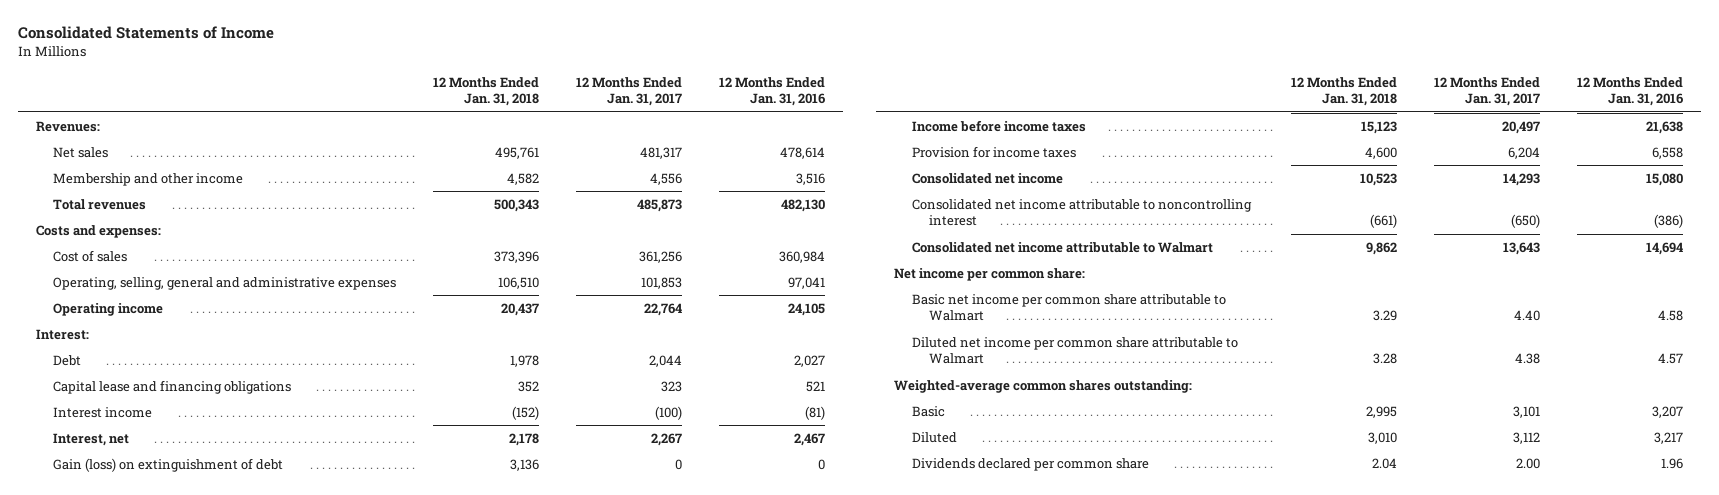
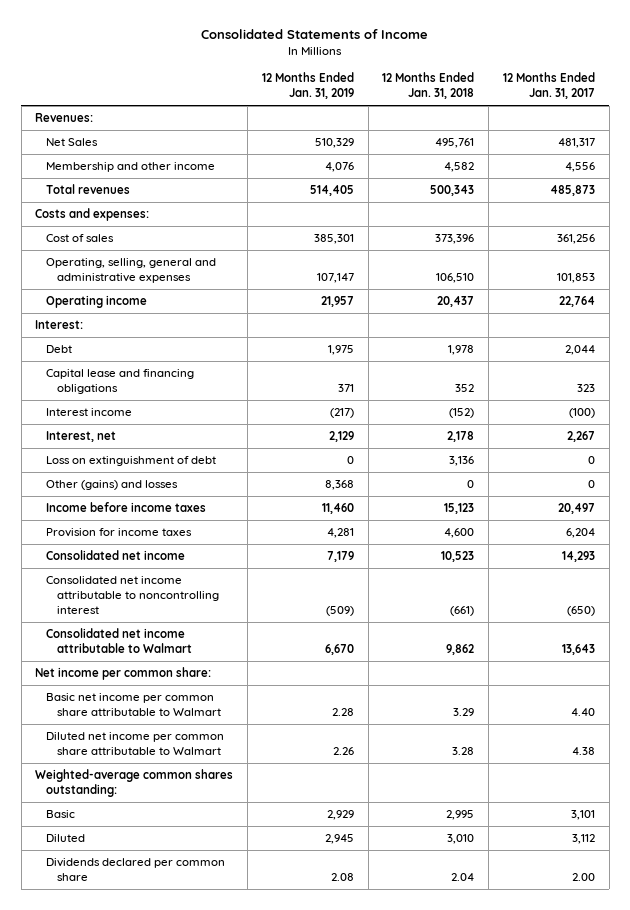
[718,76,825,107] 12 Months Ended Jan. 31, 2016 -> none
none -> [261,72,354,100] 12 Months Ended Jan. 31, 2019
[53,146,109,158] Net sales -> [46,138,99,147] Net Sales
[53,457,284,472] Gain (loss) on extinguishment of debt -> [46,456,217,467] Loss on extinguishment of debt
none -> [46,480,179,491] Other (gains) and losses

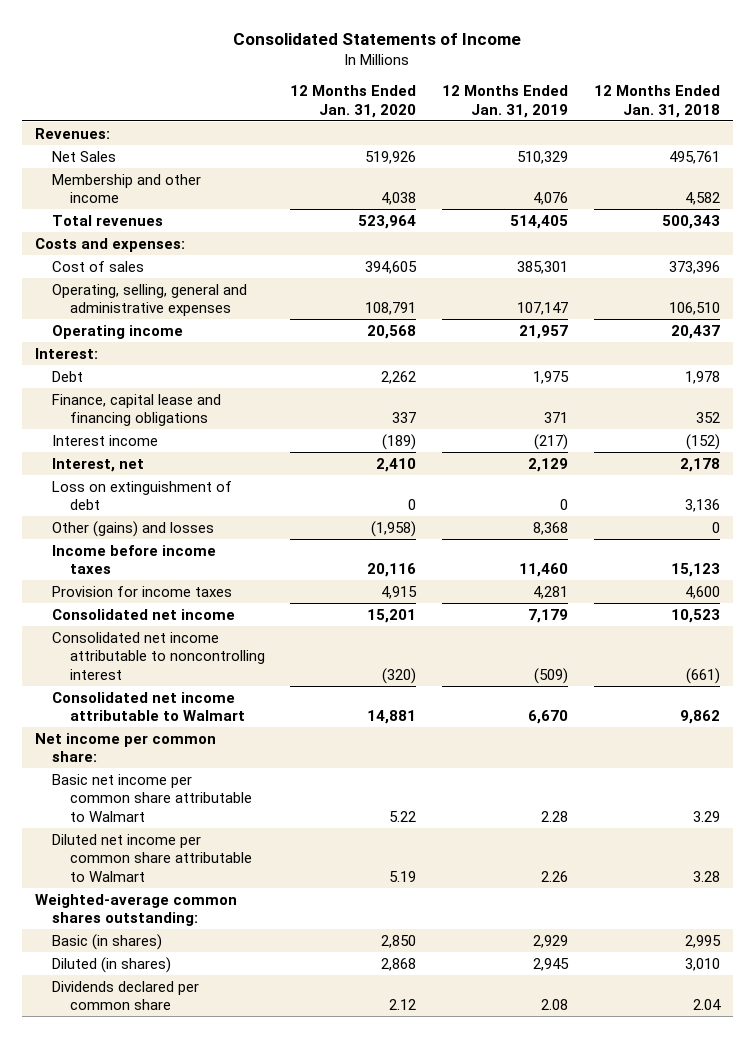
[502,72,595,100] 12 Months Ended Jan. 31, 2017 -> none
none -> [290,85,417,118] 12 Months Ended Jan. 31, 2020
[46,369,195,394] Capital lease and financing obligations -> [52,393,222,427] Finance, capital lease and financing obligations
[46,810,76,819] Basic -> [52,933,163,950] Basic (in shares)
[46,834,86,843] Diluted -> [52,956,172,973] Diluted (in shares)

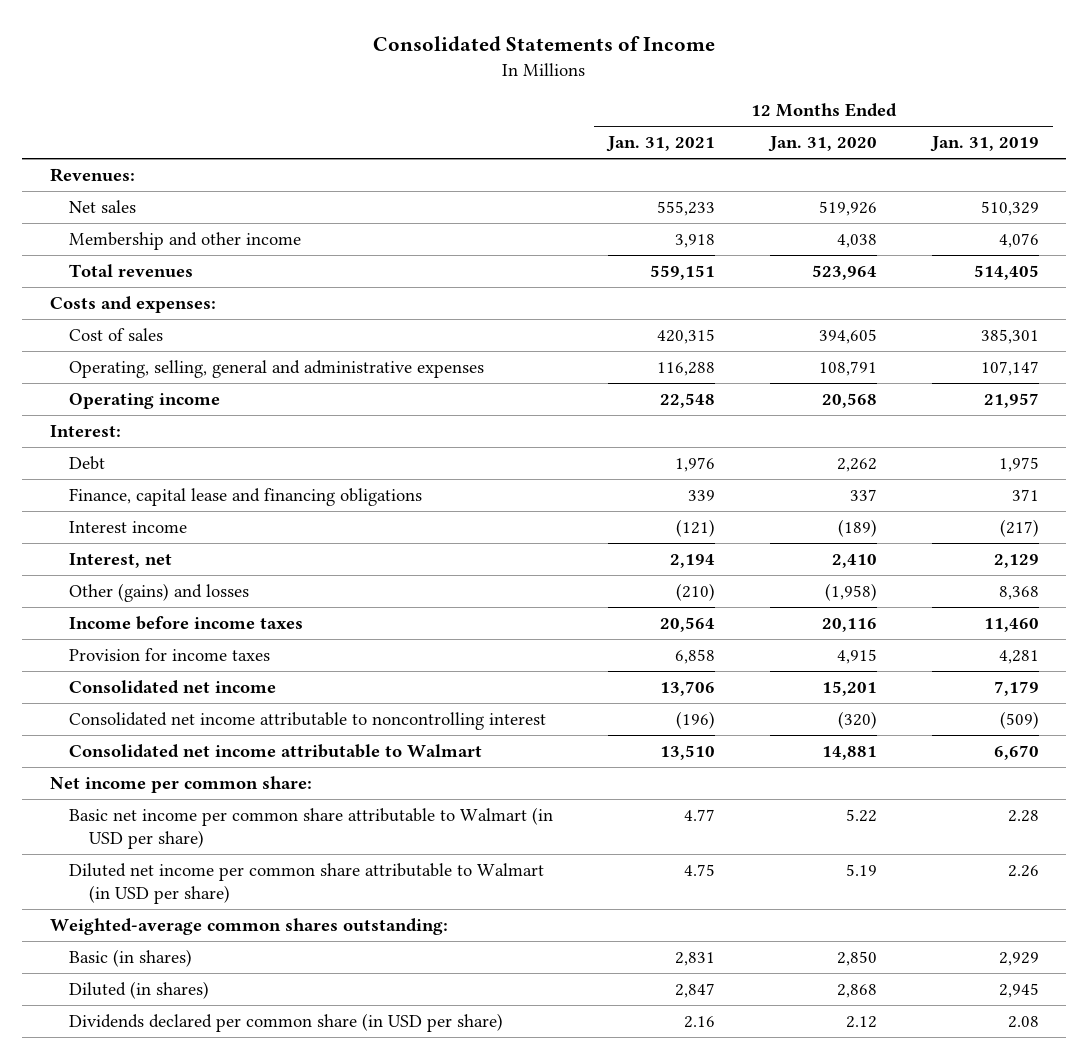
[594,85,721,118] 12 Months Ended Jan. 31, 2018 -> none
none -> [606,136,716,153] Jan. 31, 2021
[52,150,117,162] Net Sales -> [69,200,137,214] Net sales
[52,480,233,511] Loss on extinguishment of debt -> none
[52,773,252,822] Basic net income per common share attributable to Walmart -> [69,807,554,850] Basic net income per common share attributable to Walmart (in USD per share)
[52,833,252,882] Diluted net income per common share attributable to Walmart -> [69,863,545,905] Diluted net income per common share attributable to Walmart (in USD per share)
[52,980,200,1011] Dividends declared per common share -> [69,1013,504,1033] Dividends declared per common share (in USD per share)

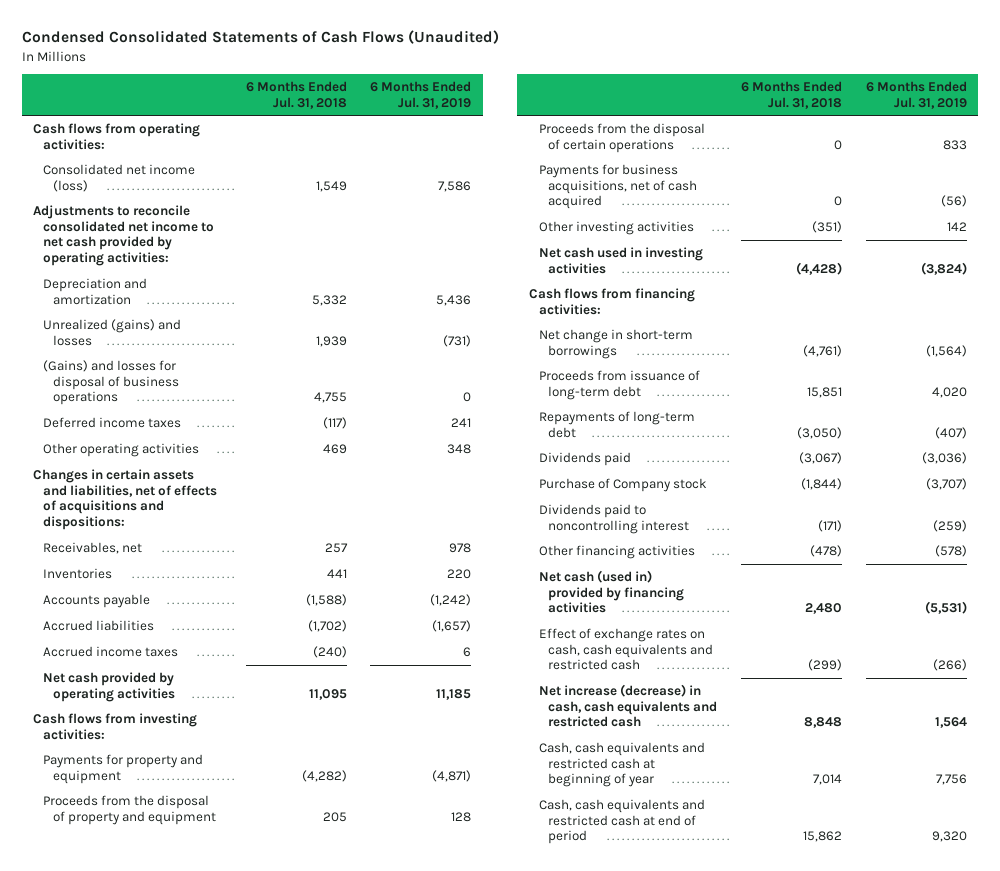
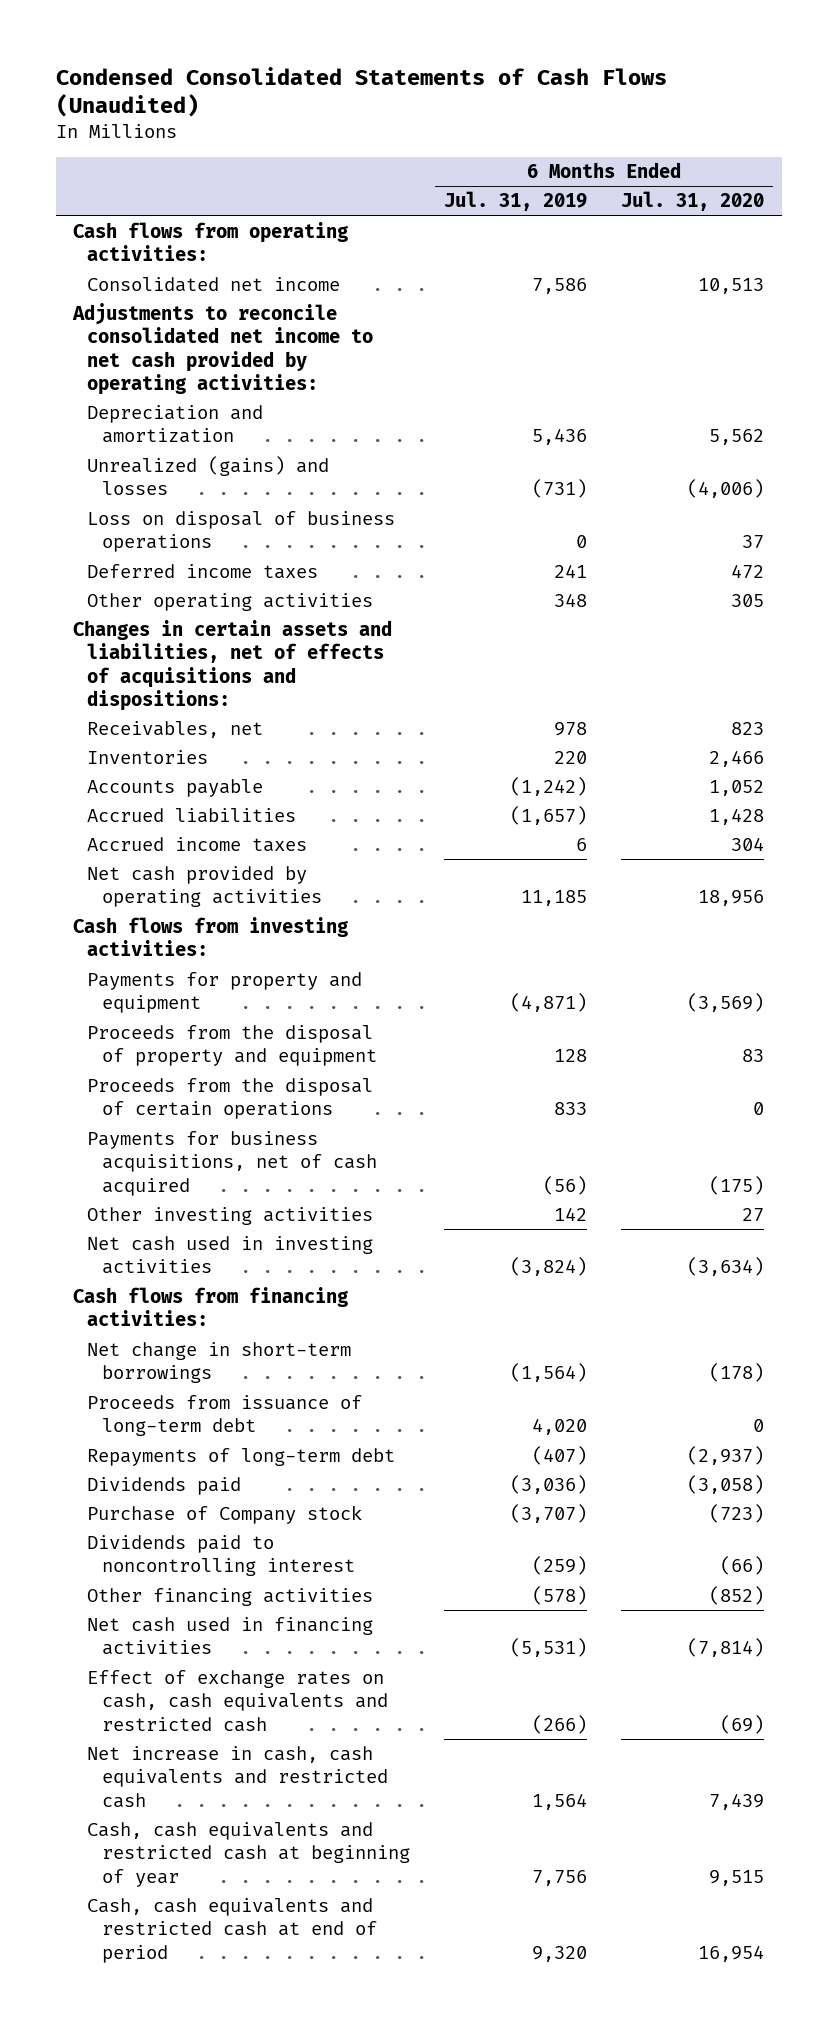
[245,81,347,109] 6 Months Ended Jul. 31, 2018 -> none
none -> [621,191,765,212] Jul. 31, 2020
[43,164,196,192] Consolidated net income (loss) -> [87,277,341,293] Consolidated net income
[43,360,180,406] (Gains) and losses for disposal of business operations -> [87,511,396,553] Loss on disposal of business operations
[538,570,685,614] Net cash (used in) provided by financing activities -> [87,1617,374,1656] Net cash used in financing activities
[538,684,718,728] Net increase (decrease) in cash, cash equivalents and restricted cash -> [87,1746,388,1808] Net increase in cash, cash equivalents and restricted cash

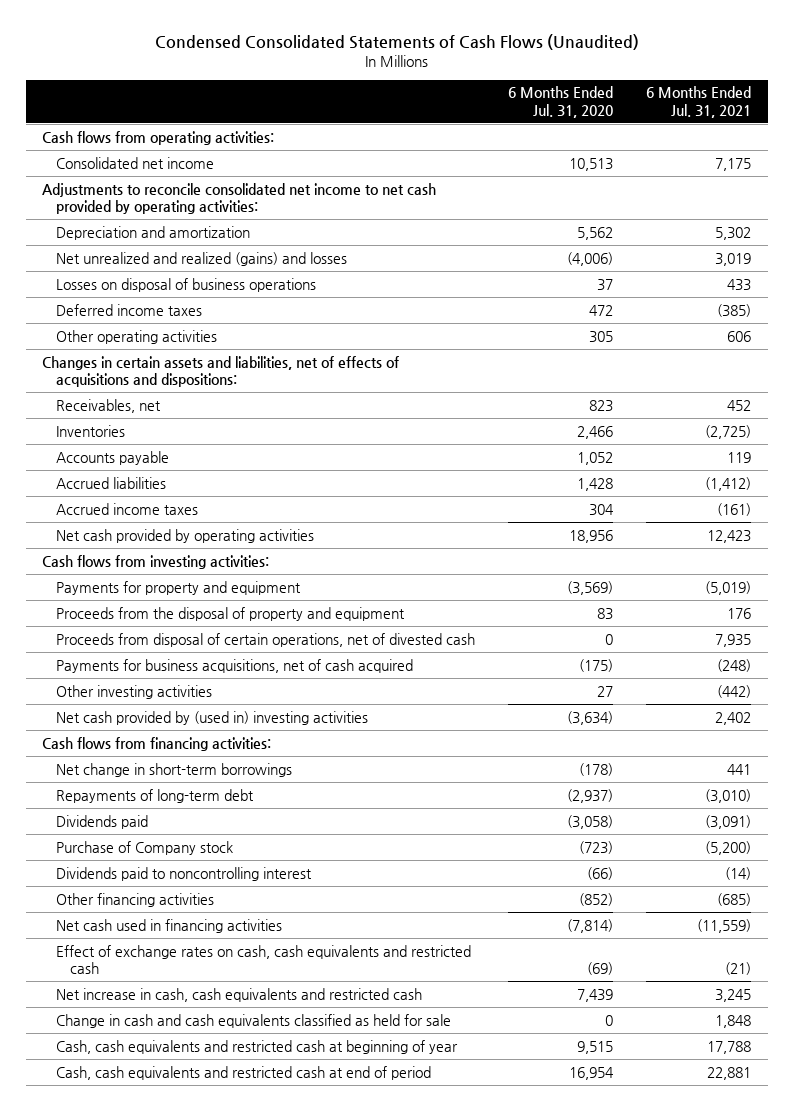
[444,191,588,212] Jul. 31, 2019 -> none
none -> [646,86,752,118] 6 Months Ended Jul. 31, 2021
[87,456,330,496] Unrealized (gains) and losses -> [55,251,347,266] Net unrealized and realized (gains) and losses
[87,511,396,553] Loss on disposal of business operations -> [55,277,316,292] Losses on disposal of business operations
[87,1078,374,1120] Proceeds from the disposal of certain operations -> [55,632,475,647] Proceeds from disposal of certain operations, net of divested cash
[87,1236,374,1275] Net cash used in investing activities -> [55,710,368,725] Net cash provided by (used in) investing activities
[87,1395,363,1437] Proceeds from issuance of long-term debt -> none
none -> [55,1013,451,1028] Change in cash and cash equivalents classified as held for sale

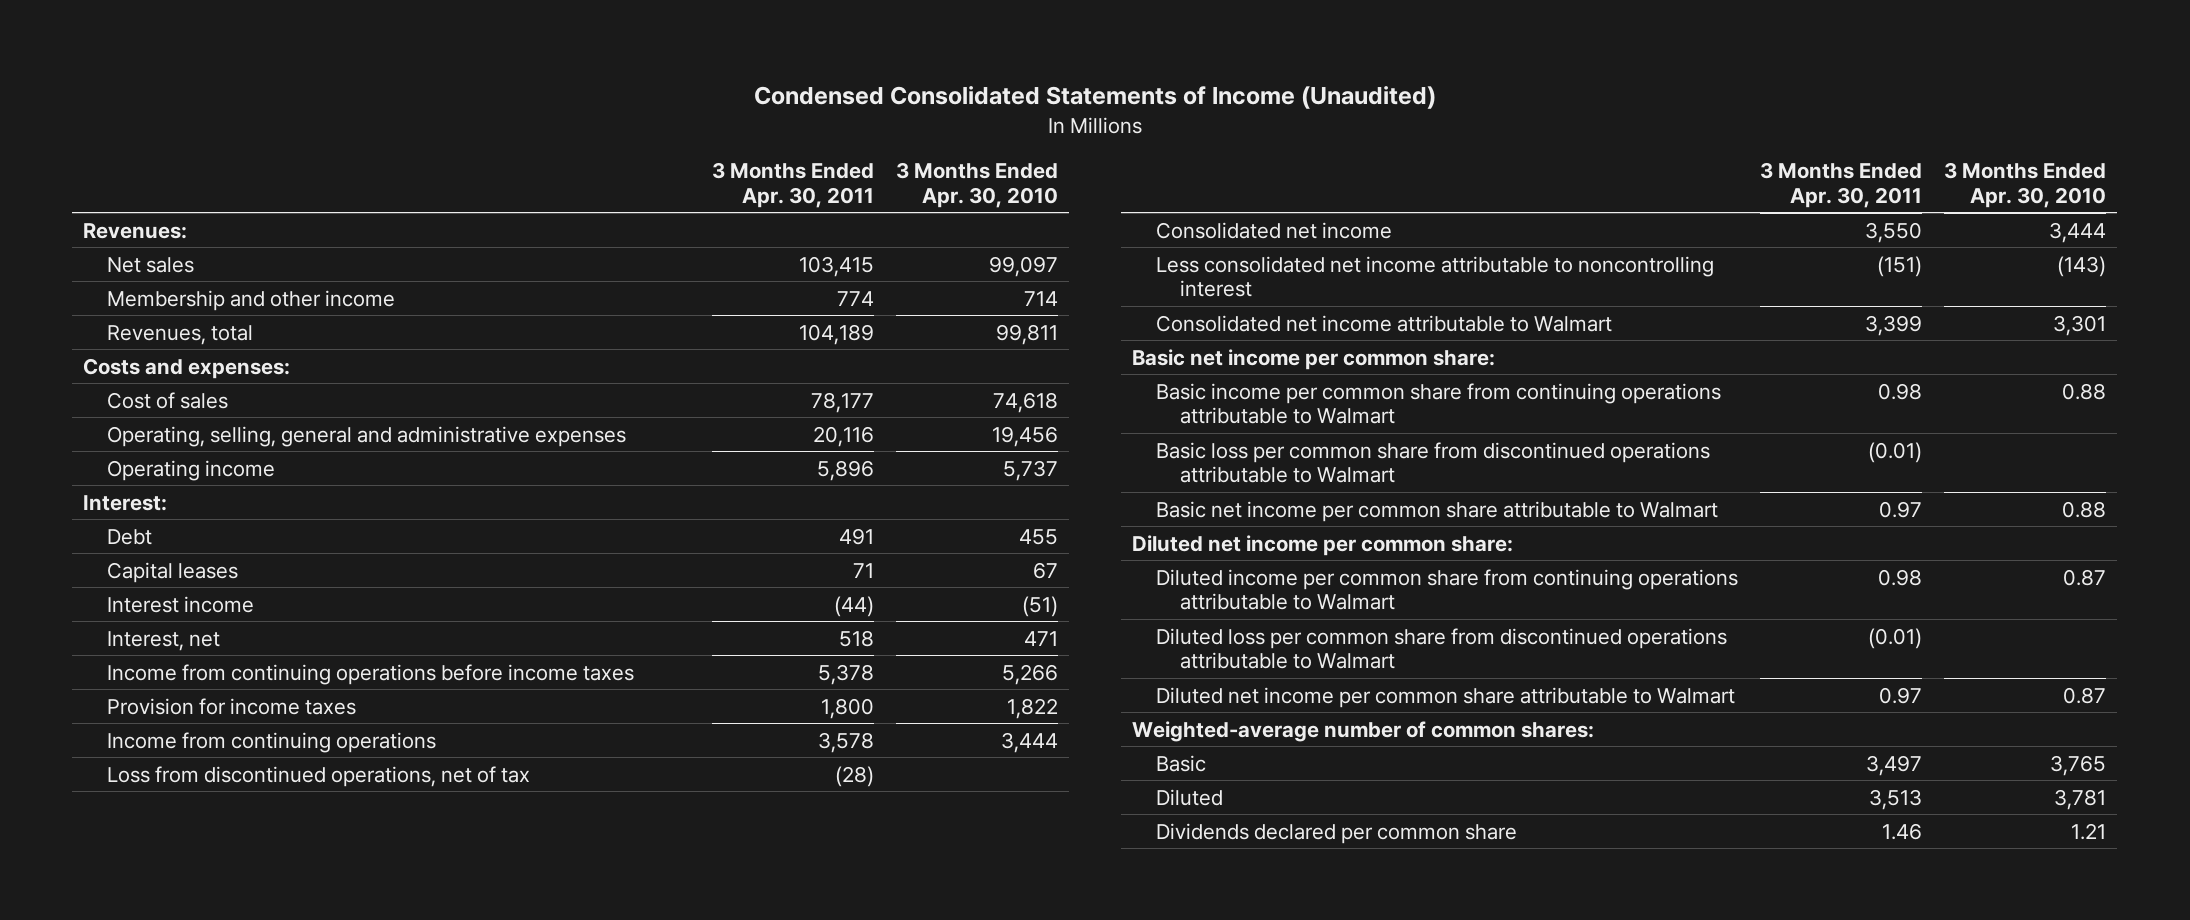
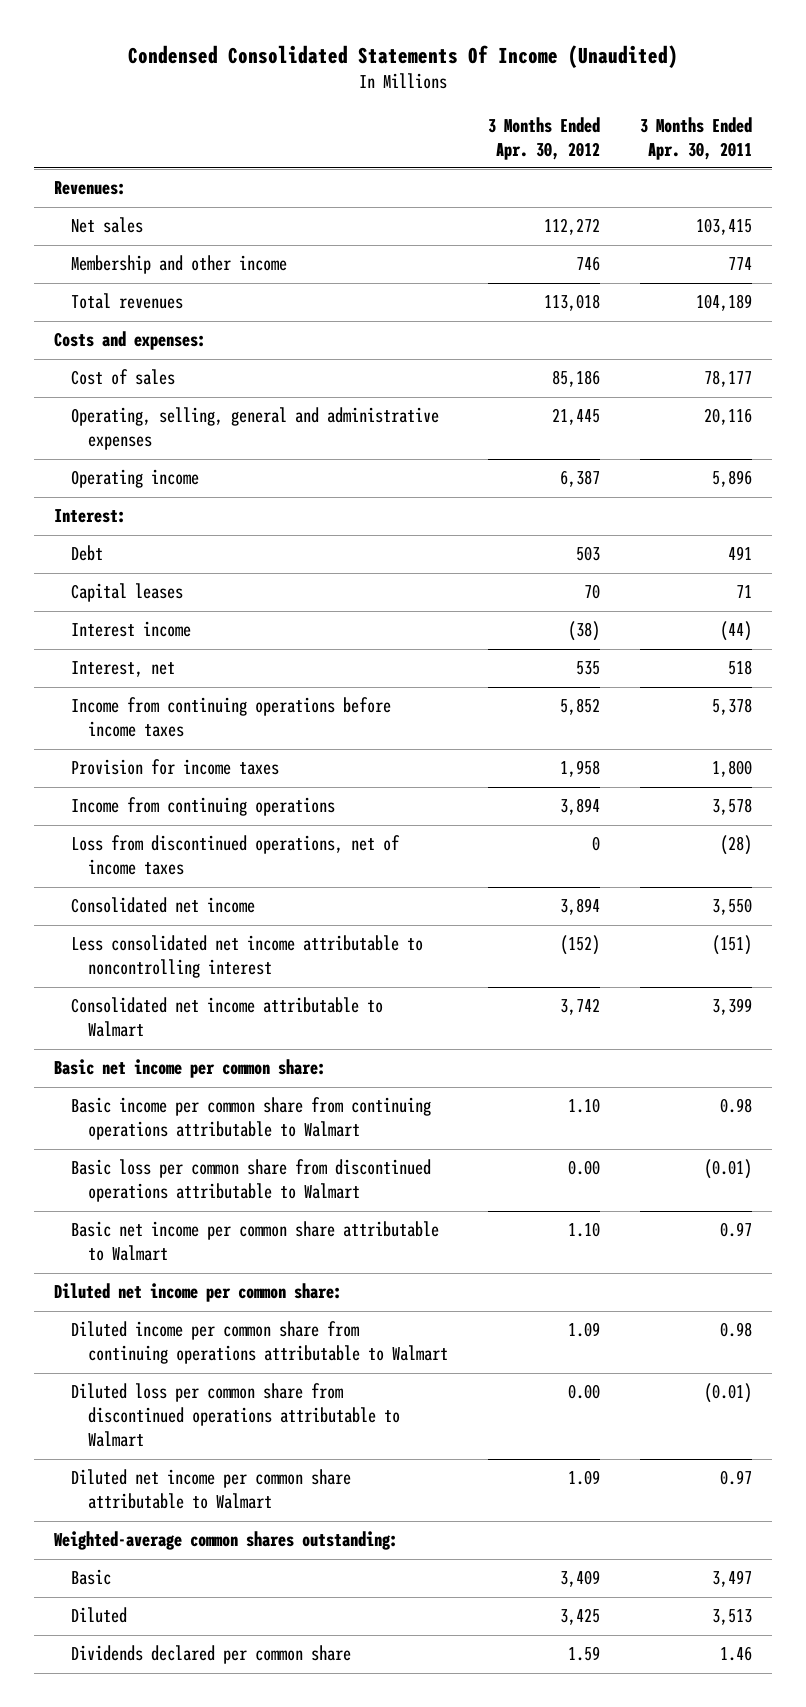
[753,86,1436,110] Condensed Consolidated Statements of Income (Unaudited) -> [127,44,678,68] Condensed Consolidated Statements Of Income (Unaudited)
[895,161,1058,208] 3 Months Ended Apr. 30, 2010 -> none
none -> [488,116,601,160] 3 Months Ended Apr. 30, 2012
[107,324,254,345] Revenues, total -> [70,293,183,310] Total revenues
[107,765,531,787] Loss from discontinued operations, net of tax -> [70,835,400,876] Loss from discontinued operations, net of income taxes
[1131,720,1594,742] Weighted-average number of common shares: -> [53,1531,398,1551] Weighted-average common shares outstanding:

